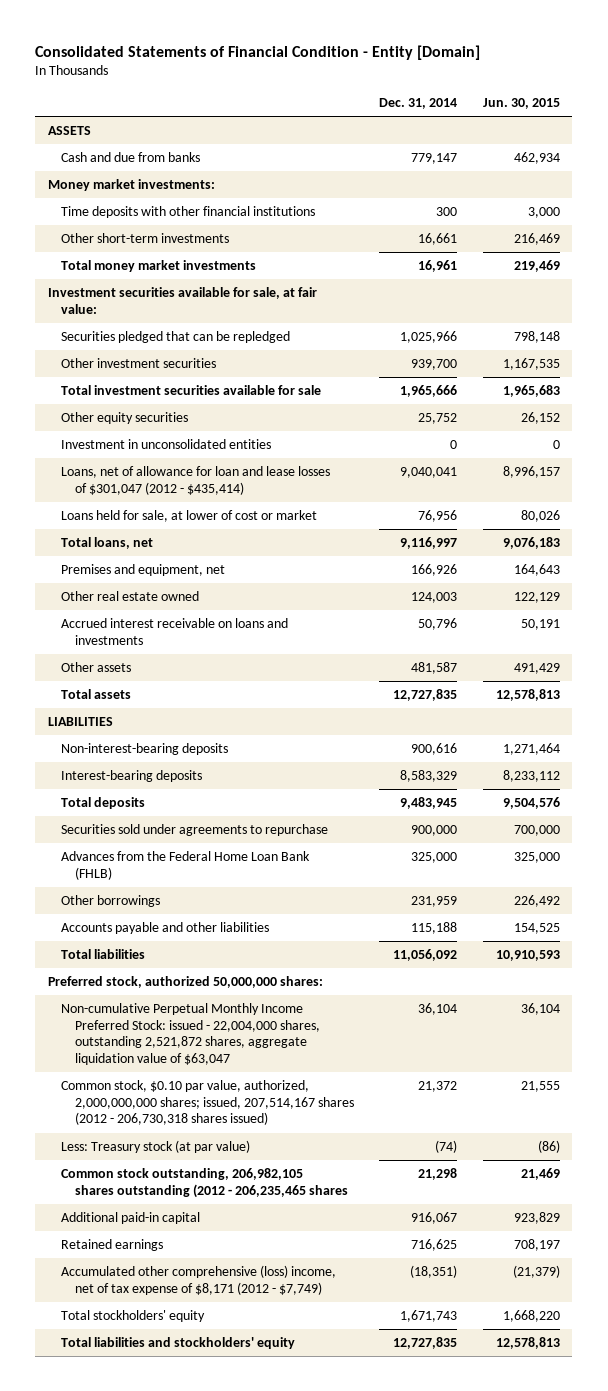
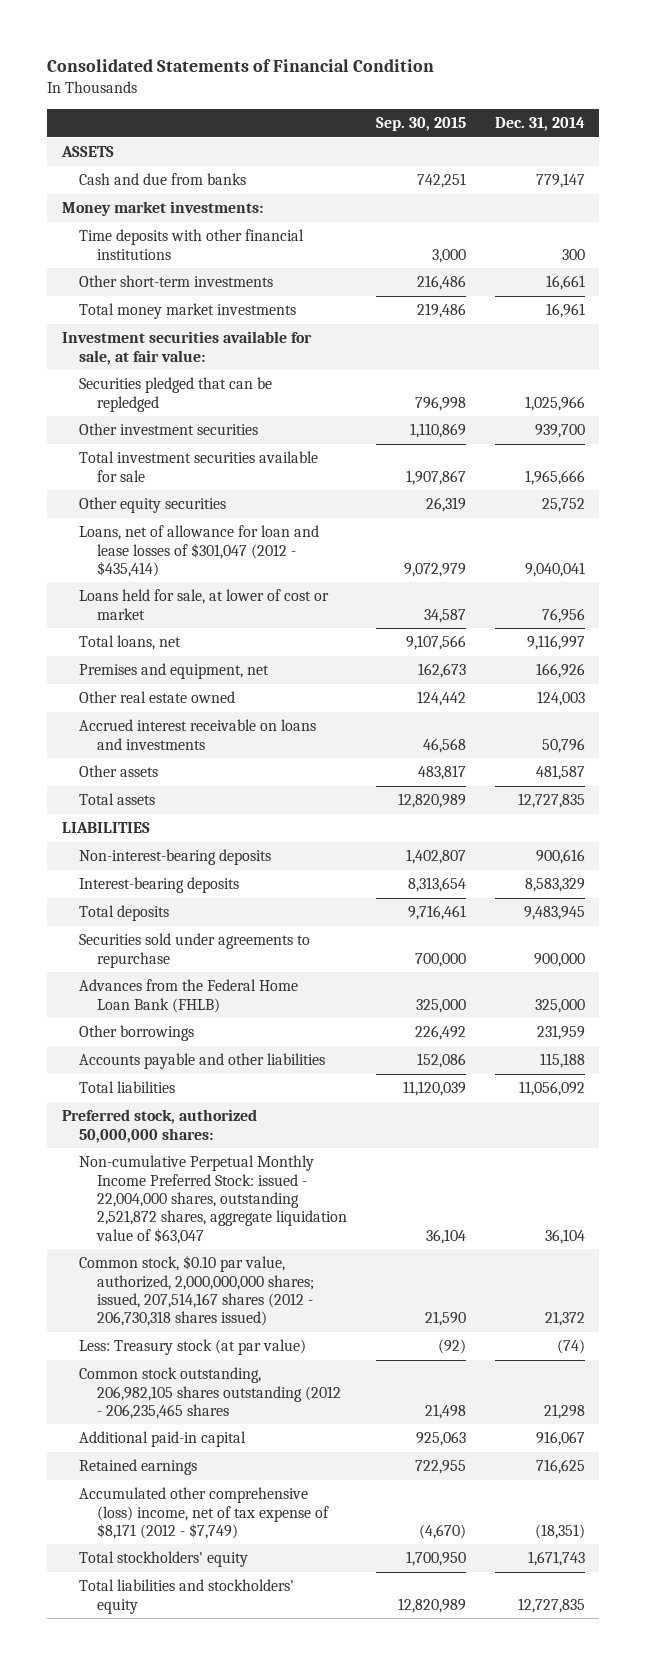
[35,44,481,60] Consolidated Statements of Financial Condition - Entity [Domain] -> [47,58,435,72] Consolidated Statements of Financial Condition
[482,98,560,110] Jun. 30, 2015 -> none
none -> [375,116,466,131] Sep. 30, 2015
[61,439,272,450] Investment in unconsolidated entities -> none

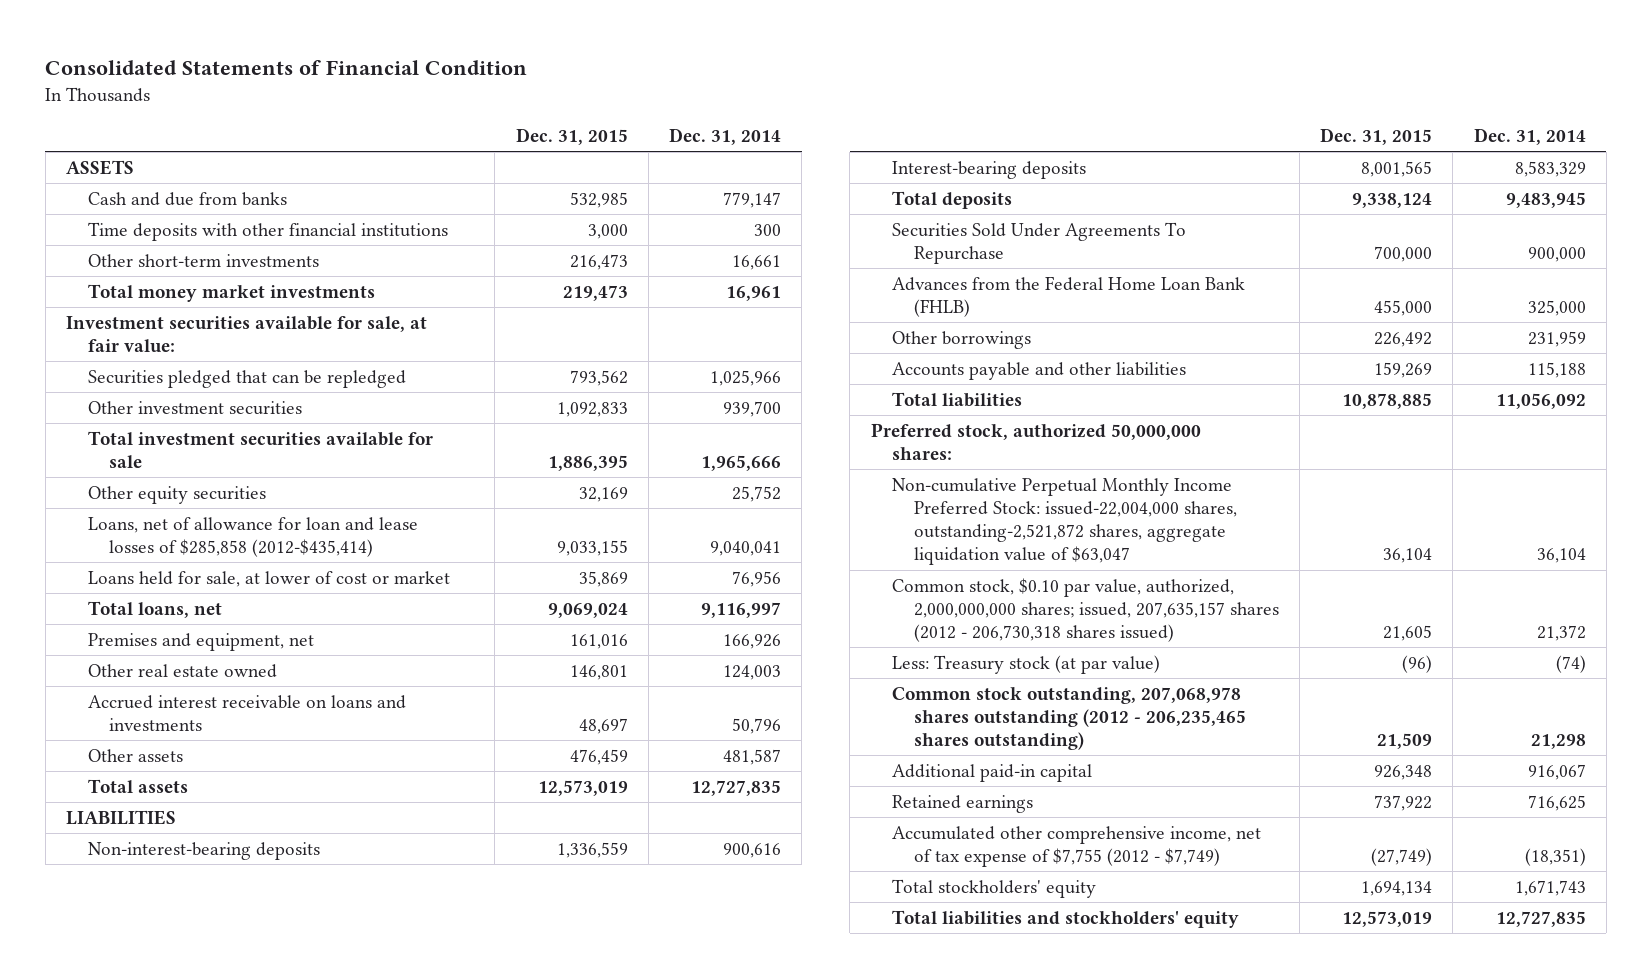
[375,116,466,131] Sep. 30, 2015 -> none
none -> [515,128,628,146] Dec. 31, 2015
[61,201,263,217] Money market investments: -> none
[79,525,320,577] Loans, net of allowance for loan and lease losses of $301,047 (2012 - $435,414) -> [87,516,418,557] Loans, net of allowance for loan and lease losses of $285,858 (2012-$435,414)
[79,933,311,968] Securities sold under agreements to repurchase -> [892,221,1187,264] Securities Sold Under Agreements To Repurchase
[79,1155,348,1244] Non-cumulative Perpetual Monthly Income Preferred Stock: issued - 22,004,000 shares, outstanding 2,521,872 shares, aggregate liquidation value of $63,047 -> [892,477,1237,566] Non-cumulative Perpetual Monthly Income Preferred Stock: issued-22,004,000 shares, outstanding-2,521,872 shares, aggregate liquidation value of $63,047
[79,1255,315,1327] Common stock, $0.10 par value, authorized, 2,000,000,000 shares; issued, 207,514,167 shares (2012 - 206,730,318 shares issued) -> [892,577,1279,643] Common stock, $0.10 par value, authorized, 2,000,000,000 shares; issued, 207,635,157 shares (2012 - 206,730,318 shares issued)
[79,1367,342,1419] Common stock outstanding, 206,982,105 shares outstanding (2012 - 206,235,465 shares -> [892,686,1246,751] Common stock outstanding, 207,068,978 shares outstanding (2012 - 206,235,465 shares outstanding)
[79,1487,330,1539] Accumulated other comprehensive (loss) income, net of tax expense of $8,171 (2012 - $7,749) -> [892,825,1262,867] Accumulated other comprehensive income, net of tax expense of $7,755 (2012 - $7,749)

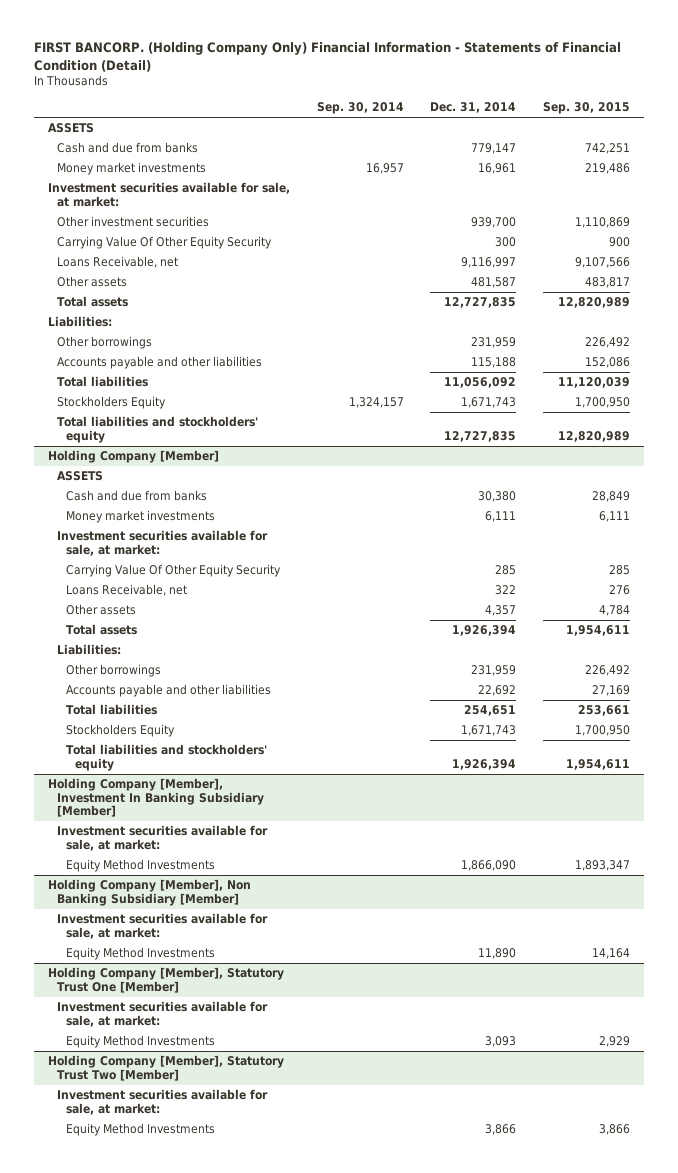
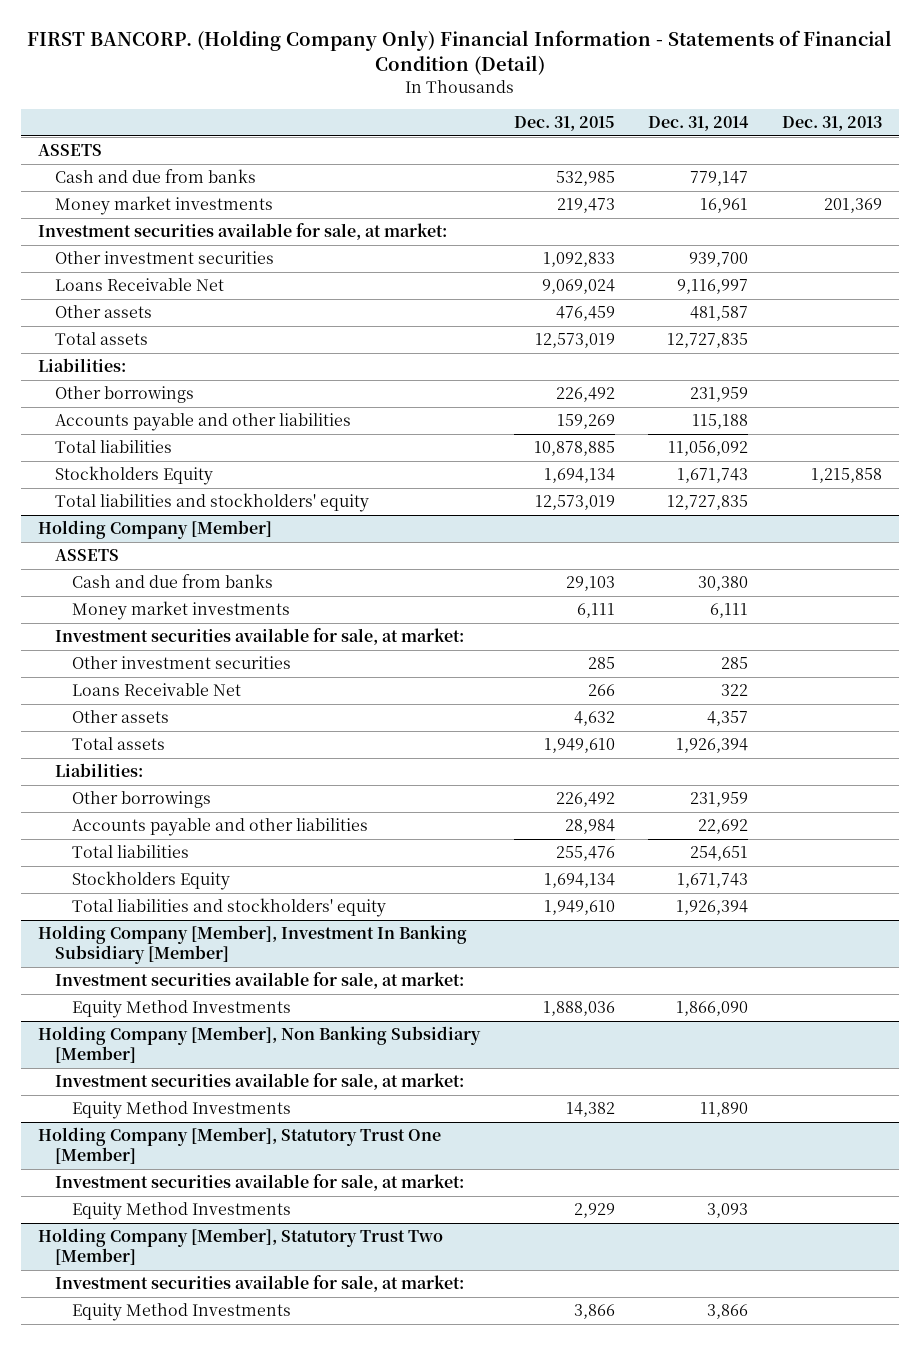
[316,102,404,115] Sep. 30, 2014 -> none
[543,102,631,115] Sep. 30, 2015 -> none
none -> [513,116,615,132] Dec. 31, 2015
none -> [781,116,882,132] Dec. 31, 2013
[56,236,272,250] Carrying Value Of Other Equity Security -> none
[56,256,178,269] Loans Receivable, net -> [54,278,224,292] Loans Receivable Net
[65,564,281,578] Carrying Value Of Other Equity Security -> [71,656,291,670] Other investment securities
[65,584,187,597] Loans Receivable, net -> [71,683,241,697] Loans Receivable Net

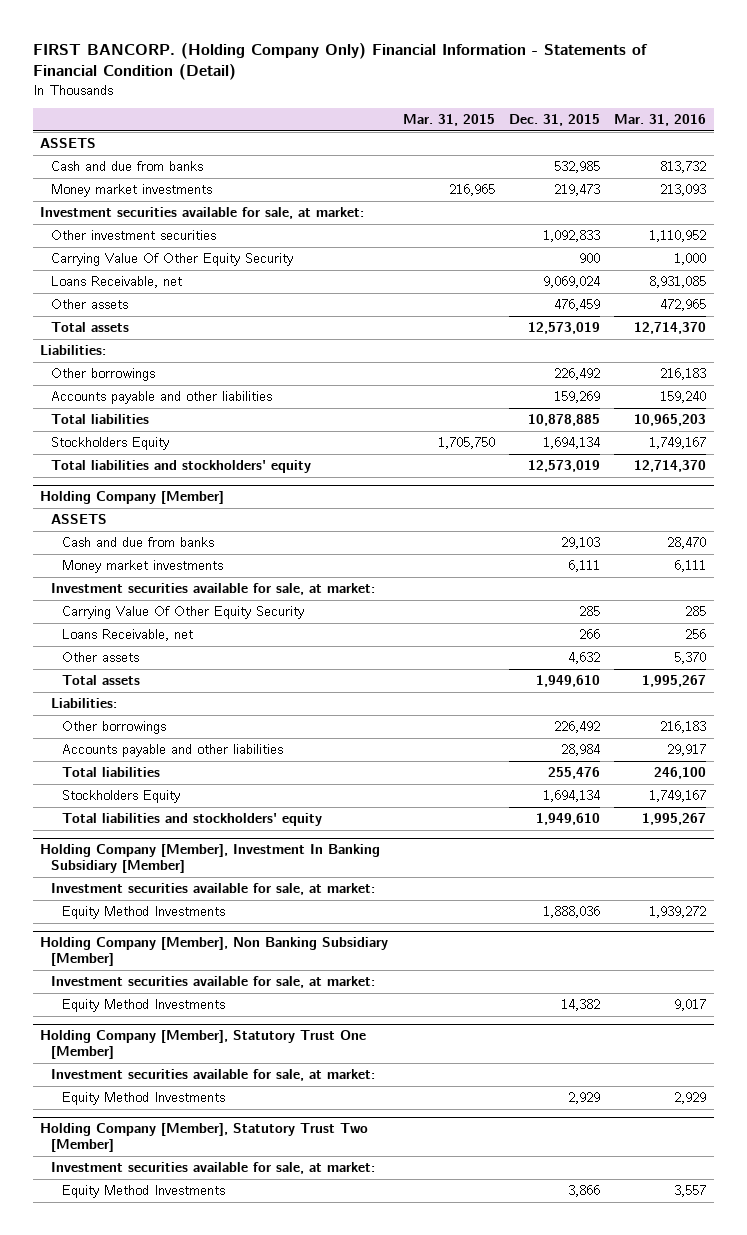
[648,116,750,132] Dec. 31, 2014 -> none
[781,116,882,132] Dec. 31, 2013 -> none
none -> [402,114,495,127] Mar. 31, 2015
none -> [614,114,707,127] Mar. 31, 2016
none -> [51,253,294,267] Carrying Value Of Other Equity Security
[54,278,224,292] Loans Receivable Net -> [51,276,183,289] Loans Receivable, net
[71,656,291,670] Other investment securities -> [61,606,304,620] Carrying Value Of Other Equity Security
[71,683,241,697] Loans Receivable Net -> [61,629,193,642] Loans Receivable, net

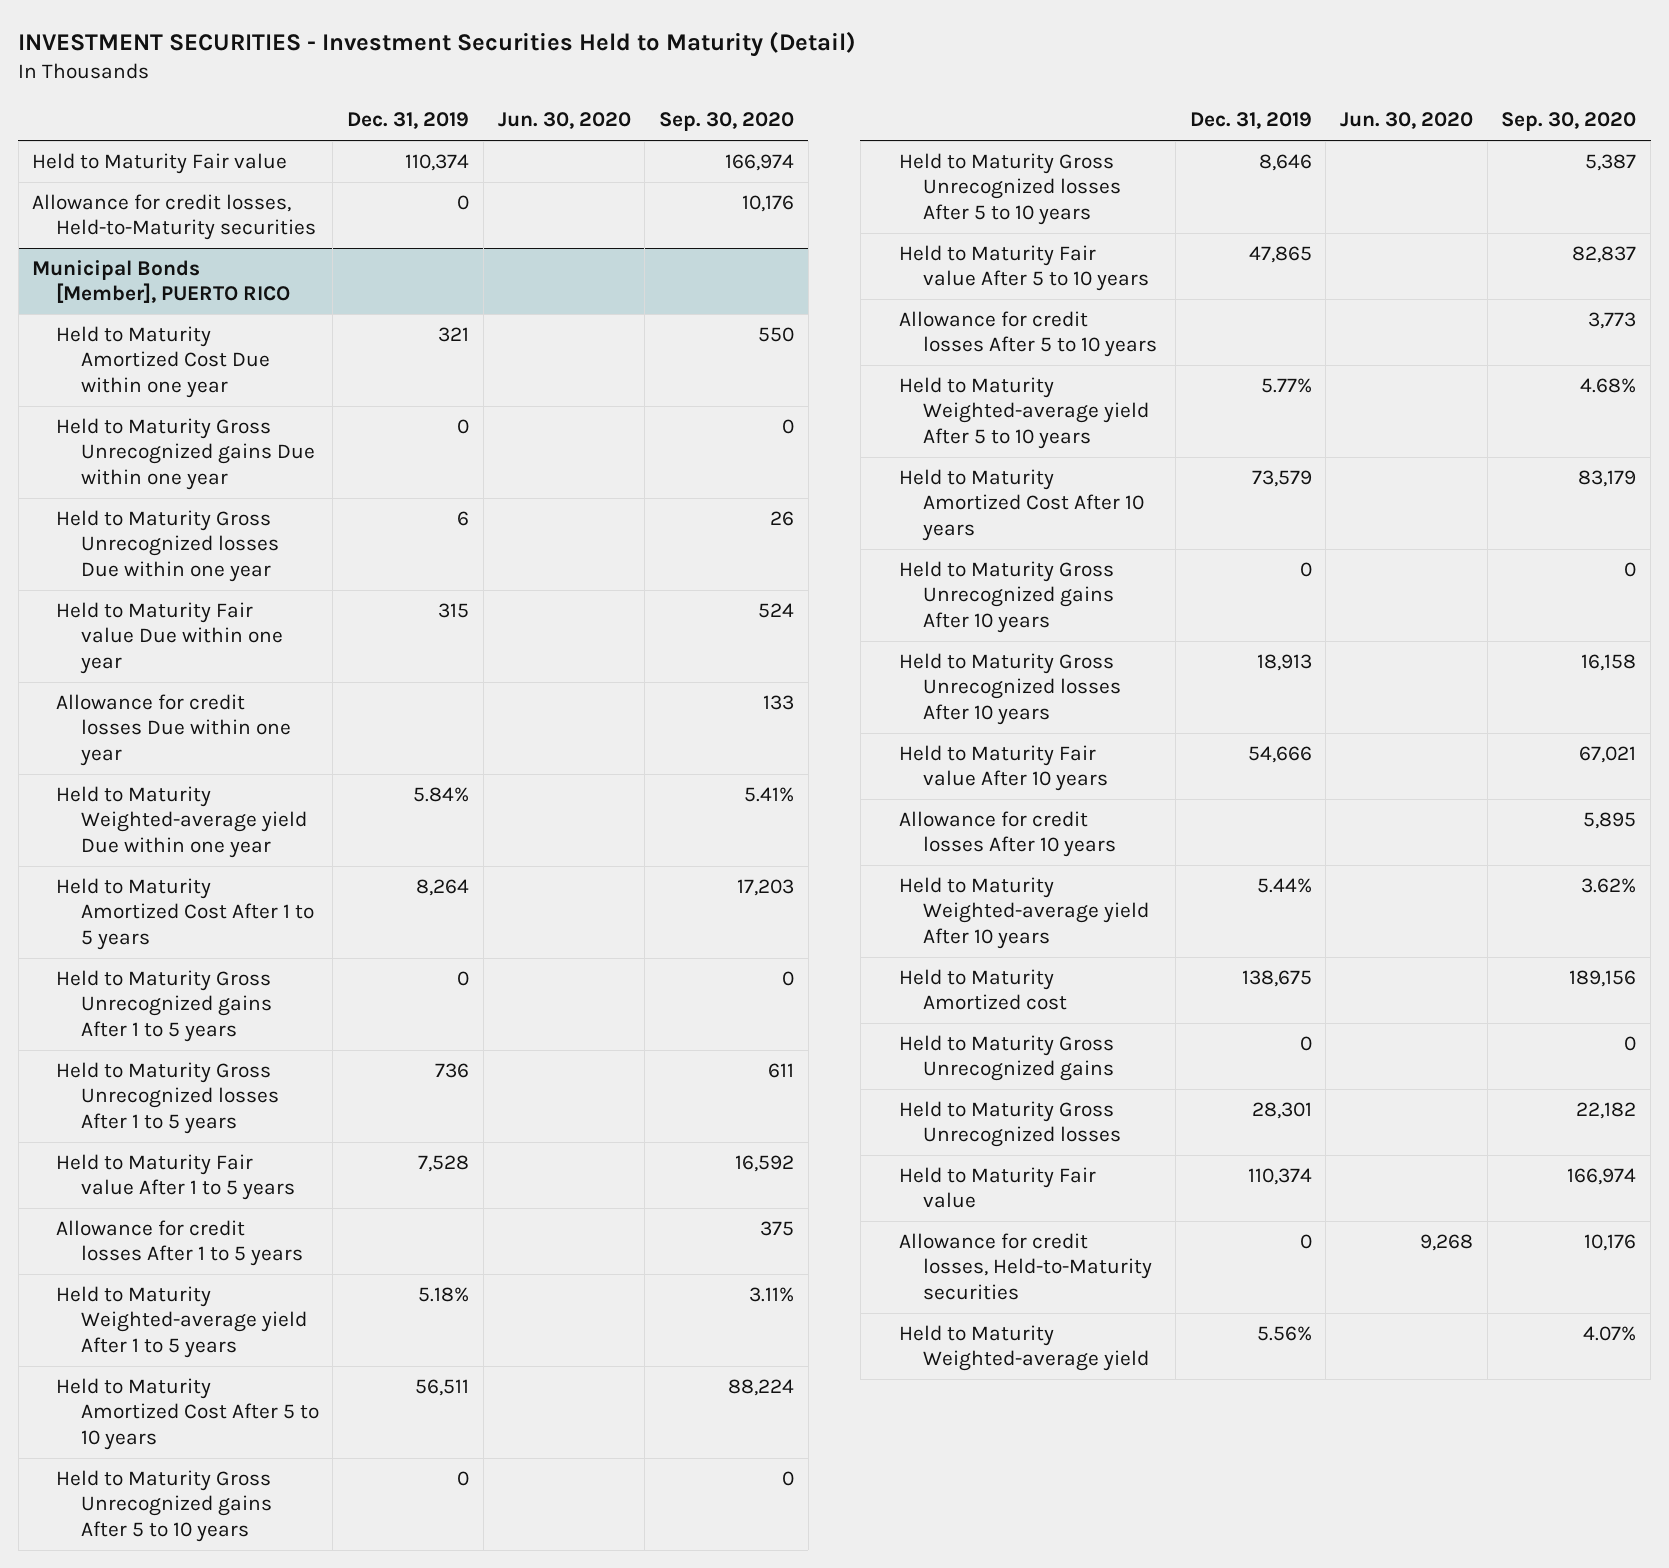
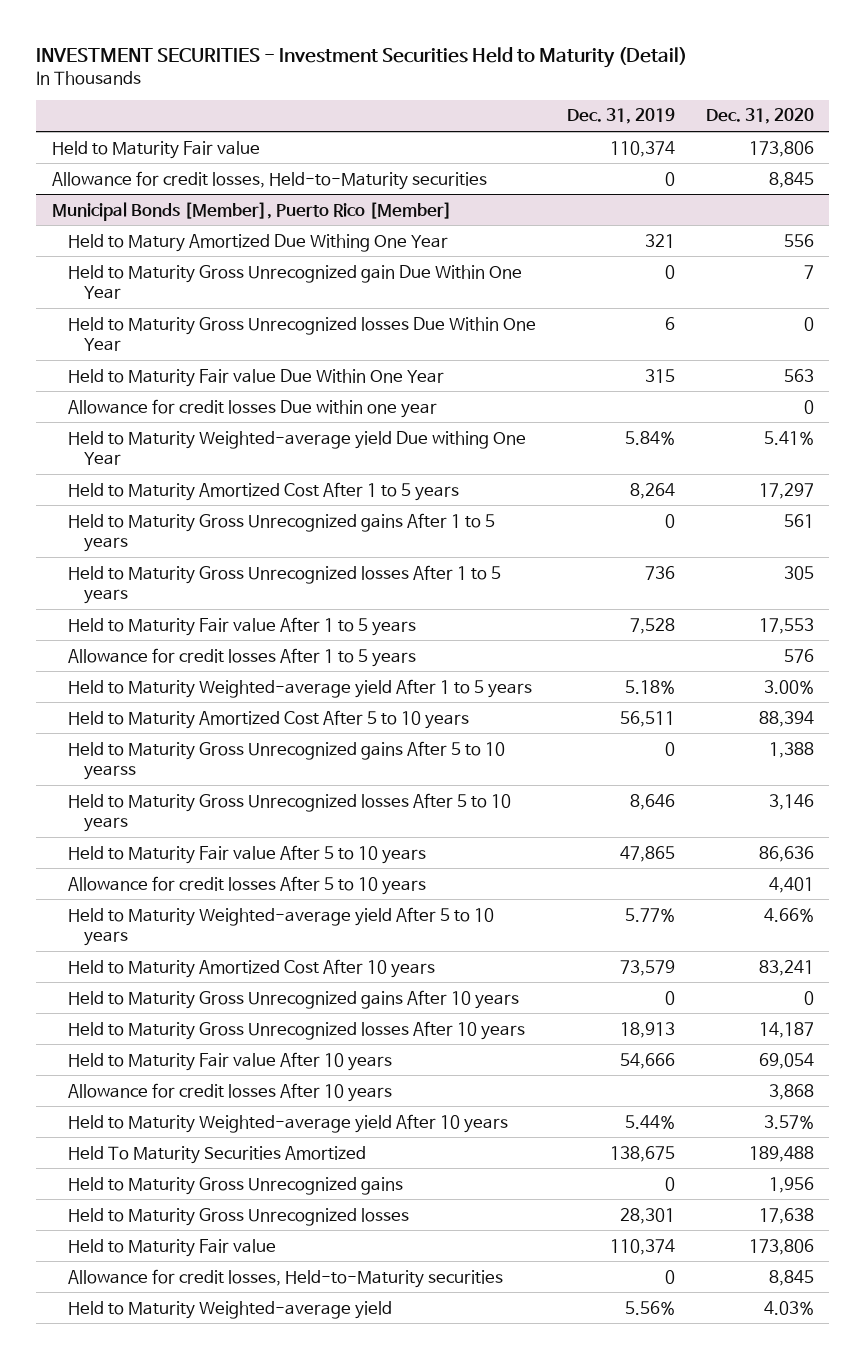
[497,112,631,130] Jun. 30, 2020 -> none
[659,112,795,132] Sep. 30, 2020 -> none
none -> [705,108,814,125] Dec. 31, 2020
[32,260,291,304] Municipal Bonds [Member], PUERTO RICO -> [51,201,452,221] Municipal Bonds [Member], Puerto Rico [Member]
[56,326,270,398] Held to Maturity Amortized Cost Due within one year -> [67,233,448,252] Held to Matury Amortized Due Withing One Year
[56,418,315,490] Held to Maturity Gross Unrecognized gains Due within one year -> [67,264,522,300] Held to Maturity Gross Unrecognized gain Due Within One Year
[56,510,279,582] Held to Maturity Gross Unrecognized losses Due within one year -> [67,316,536,352] Held to Maturity Gross Unrecognized losses Due Within One Year
[56,602,283,674] Held to Maturity Fair value Due within one year -> [67,368,444,387] Held to Maturity Fair value Due Within One Year
[56,786,307,858] Held to Maturity Weighted-average yield Due within one year -> [67,430,526,466] Held to Maturity Weighted-average yield Due withing One Year
[56,1470,272,1542] Held to Maturity Gross Unrecognized gains After 5 to 10 years -> [67,740,505,781] Held to Maturity Gross Unrecognized gains After 5 to 10 yearss
[898,969,1068,1011] Held to Maturity Amortized cost -> [67,1145,366,1164] Held To Maturity Securities Amortized

